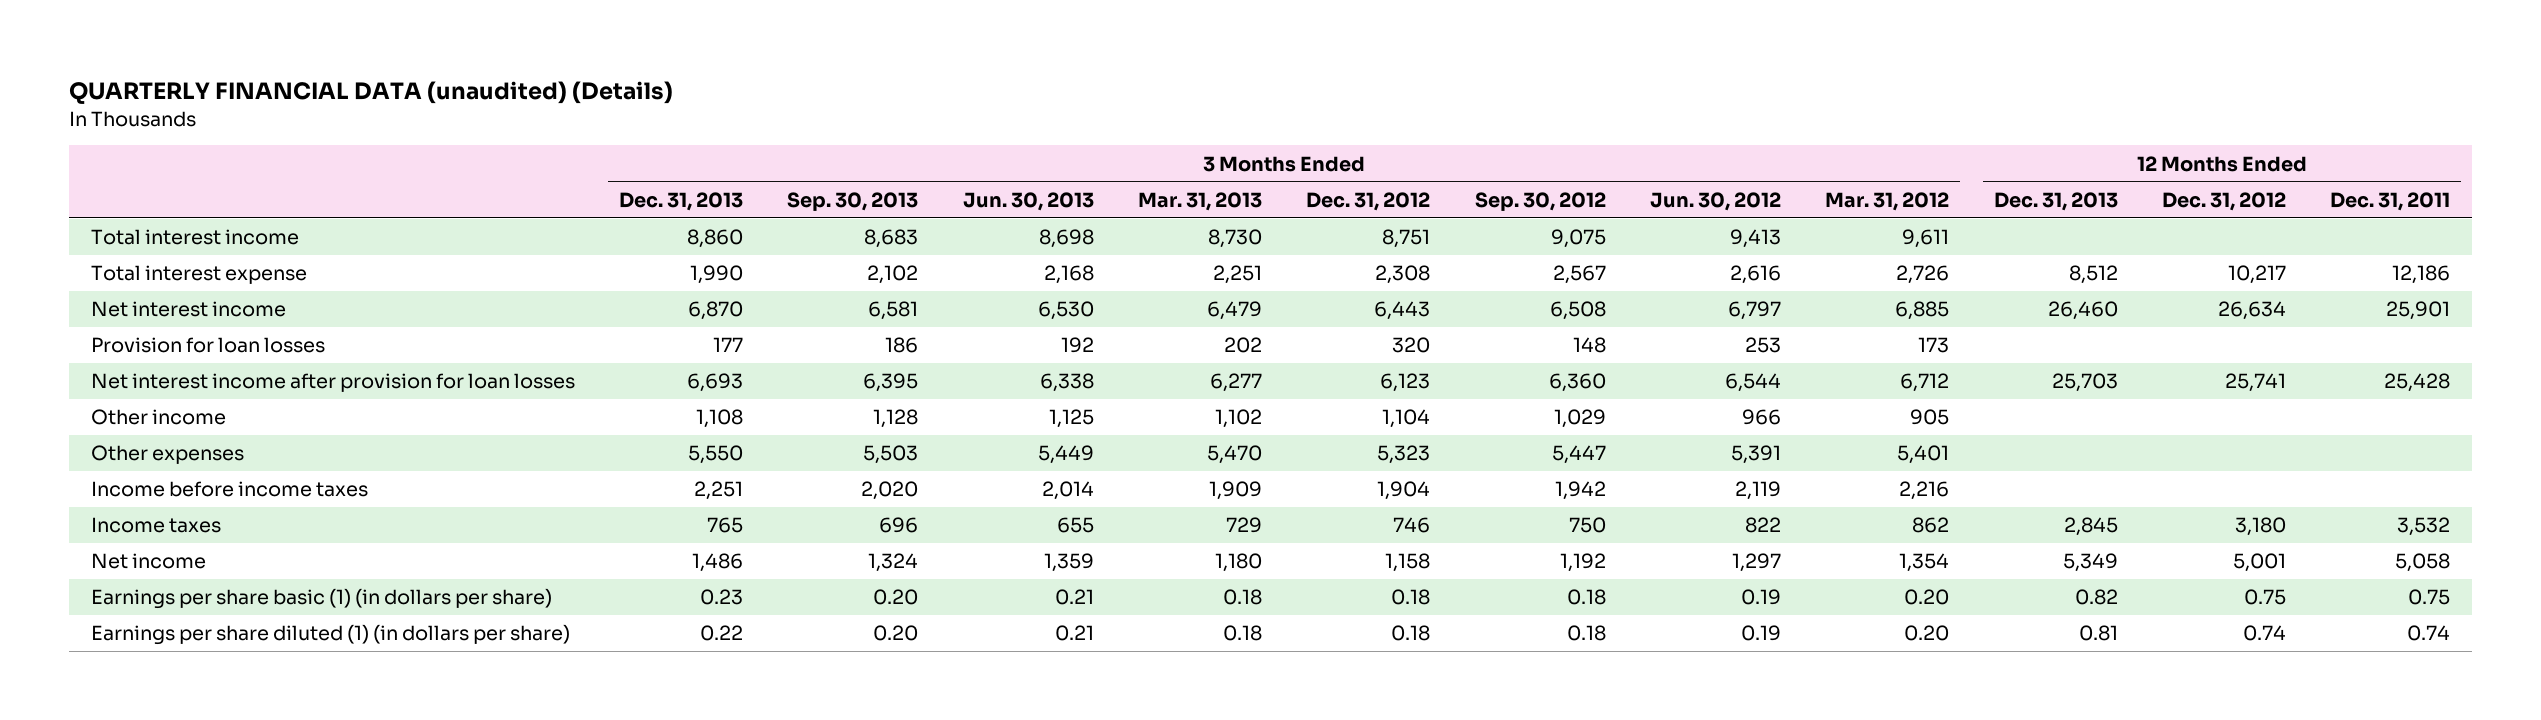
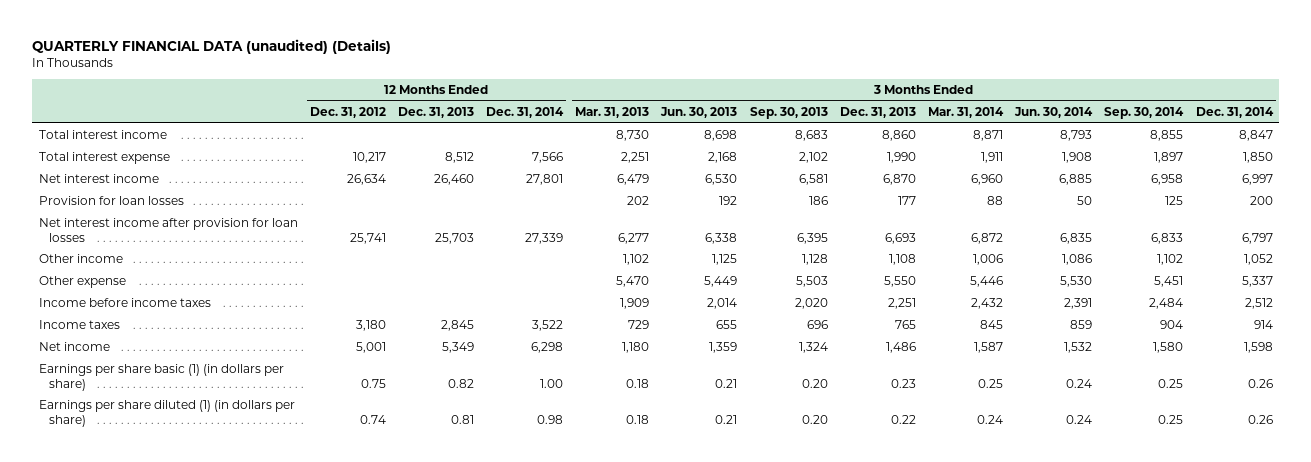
[1306,191,1431,211] Dec. 31, 2012 -> none
[1474,191,1606,211] Sep. 30, 2012 -> none
[1650,191,1782,211] Jun. 30, 2012 -> none
[1825,191,1950,211] Mar. 31, 2012 -> none
[2330,191,2451,211] Dec. 31, 2011 -> none
none -> [486,106,565,118] Dec. 31, 2014
none -> [927,106,1004,118] Mar. 31, 2014
none -> [1014,106,1094,118] Jun. 30, 2014
none -> [1104,106,1185,119] Sep. 30, 2014
none -> [1195,106,1274,118] Dec. 31, 2014
[90,445,244,465] Other expenses -> [38,276,126,289] Other expense

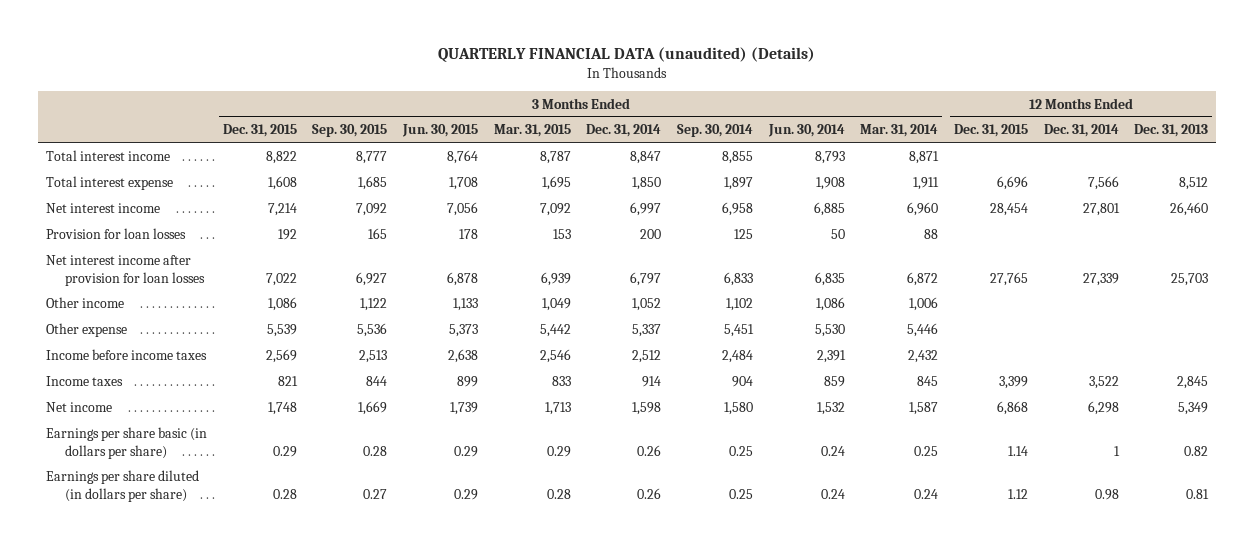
[309,106,386,118] Dec. 31, 2012 -> none
[575,106,650,118] Mar. 31, 2013 -> none
[660,106,738,118] Jun. 30, 2013 -> none
[749,106,828,119] Sep. 30, 2013 -> none
[839,106,916,118] Dec. 31, 2013 -> none
none -> [222,124,297,138] Dec. 31, 2015
none -> [312,124,388,138] Sep. 30, 2015
none -> [402,124,479,138] Jun. 30, 2015
none -> [493,124,571,138] Mar. 31, 2015
none -> [954,124,1029,138] Dec. 31, 2015
[38,364,284,391] Earnings per share basic (1) (in dollars per share) -> [46,427,208,459] Earnings per share basic (in dollars per share)
[540,378,564,388] 1.00 -> [1113,445,1120,456] 1
[38,400,295,427] Earnings per share diluted (1) (in dollars per share) -> [46,470,200,502] Earnings per share diluted (in dollars per share)

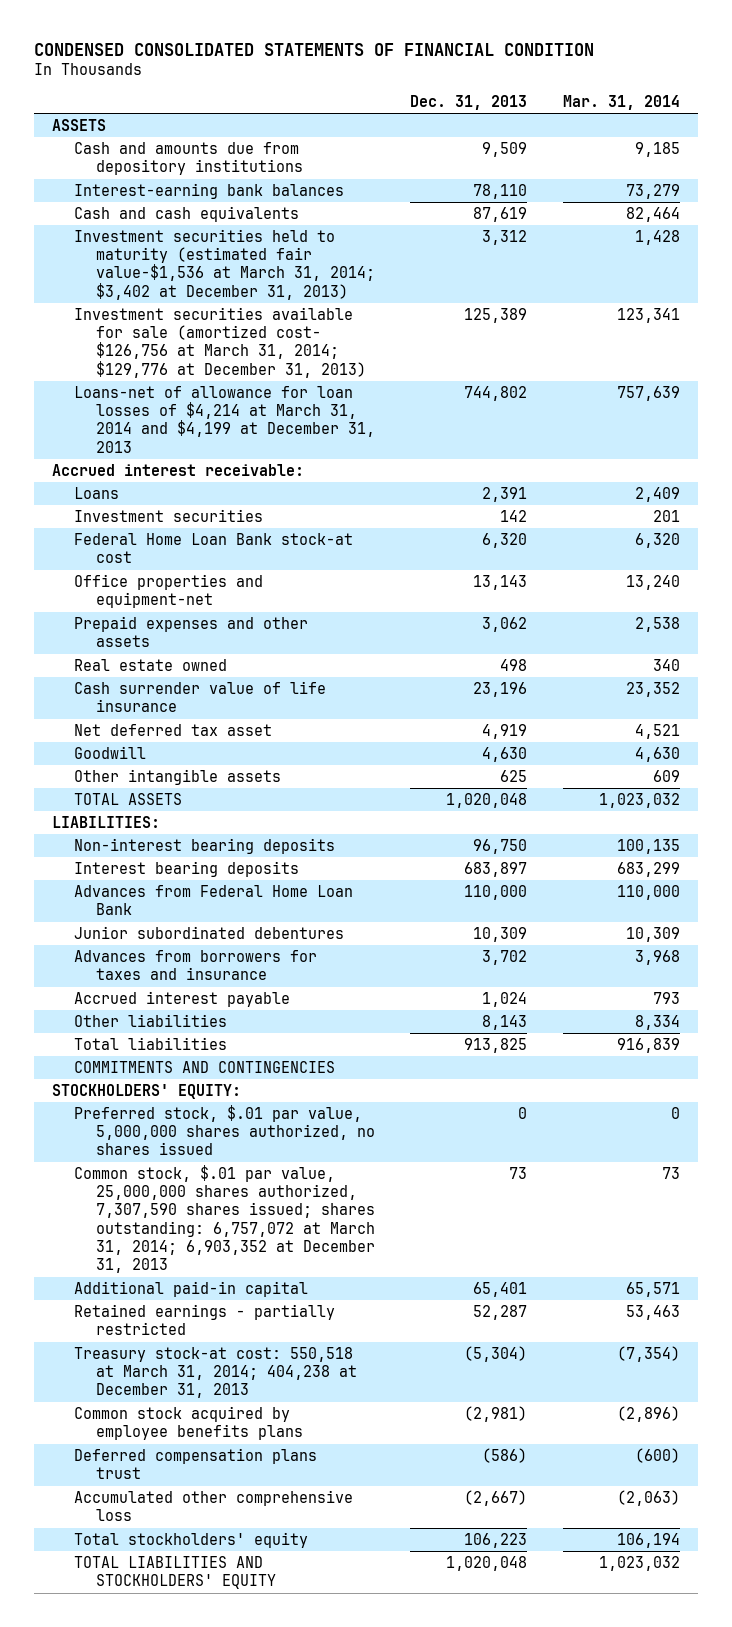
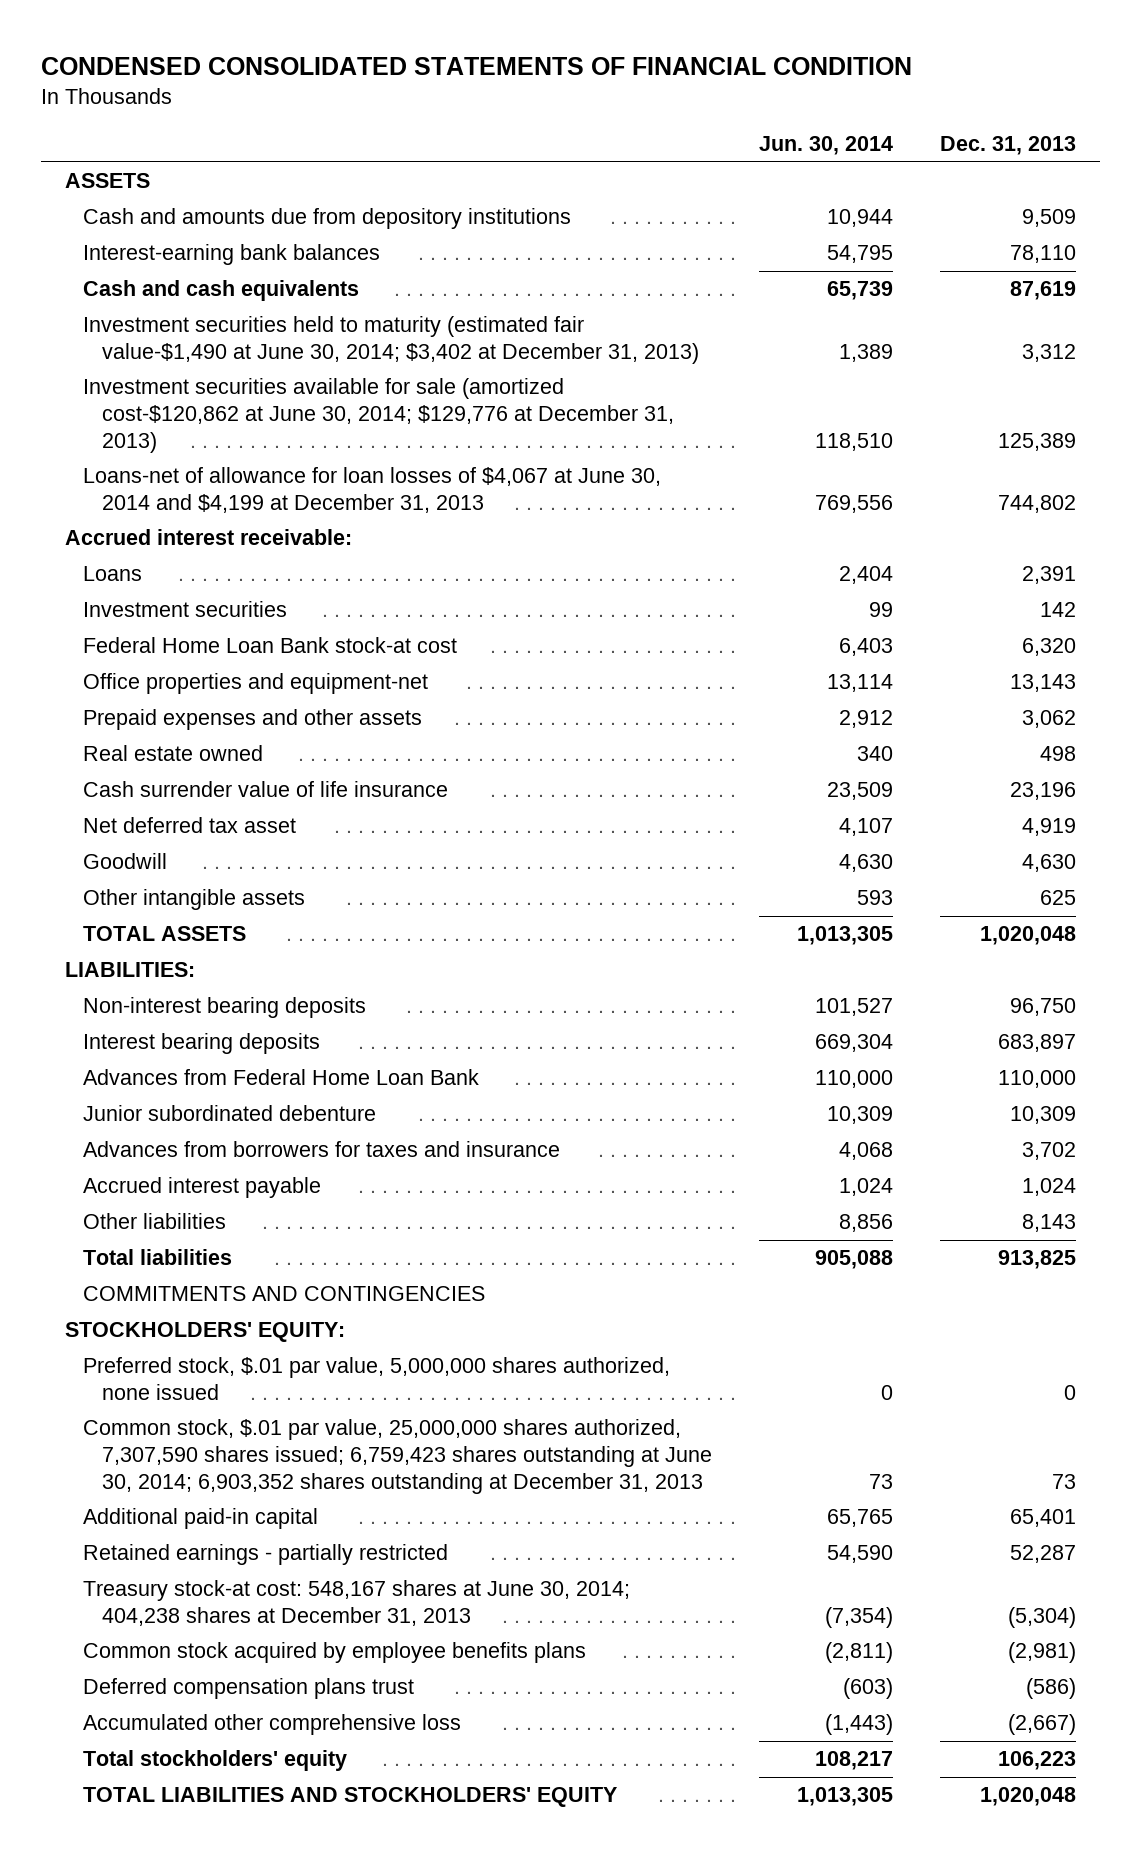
[562,94,680,110] Mar. 31, 2014 -> none
none -> [759,136,894,156] Jun. 30, 2014
[73,228,375,300] Investment securities held to maturity (estimated fair value-$1,536 at March 31, 2014; $3,402 at December 31, 2013) -> [83,316,700,365] Investment securities held to maturity (estimated fair value-$1,490 at June 30, 2014; $3,402 at December 31, 2013)
[73,306,366,378] Investment securities available for sale (amortized cost- $126,756 at March 31, 2014; $129,776 at December 31, 2013) -> [83,378,675,453] Investment securities available for sale (amortized cost-$120,862 at June 30, 2014; $129,776 at December 31, 2013)
[73,385,375,453] Loans-net of allowance for loan losses of $4,214 at March 31, 2014 and $4,199 at December 31, 2013 -> [83,467,662,514] Loans-net of allowance for loan losses of $4,067 at June 30, 2014 and $4,199 at December 31, 2013
[73,925,344,939] Junior subordinated debentures -> [83,1105,377,1122] Junior subordinated debenture
[73,1104,375,1156] Preferred stock, $.01 par value, 5,000,000 shares authorized, no shares issued -> [83,1357,671,1401] Preferred stock, $.01 par value, 5,000,000 shares authorized, none issued
[73,1164,375,1274] Common stock, $.01 par value, 25,000,000 shares authorized, 7,307,590 shares issued; shares outstanding: 6,757,072 at March 31, 2014; 6,903,352 at December 31, 2013 -> [83,1419,713,1494] Common stock, $.01 par value, 25,000,000 shares authorized, 7,307,590 shares issued; 6,759,423 shares outstanding at June 30, 2014; 6,903,352 shares outstanding at December 31, 2013
[73,1346,357,1399] Treasury stock-at cost: 550,518 at March 31, 2014; 404,238 at December 31, 2013 -> [83,1580,631,1627] Treasury stock-at cost: 548,167 shares at June 30, 2014; 404,238 shares at December 31, 2013

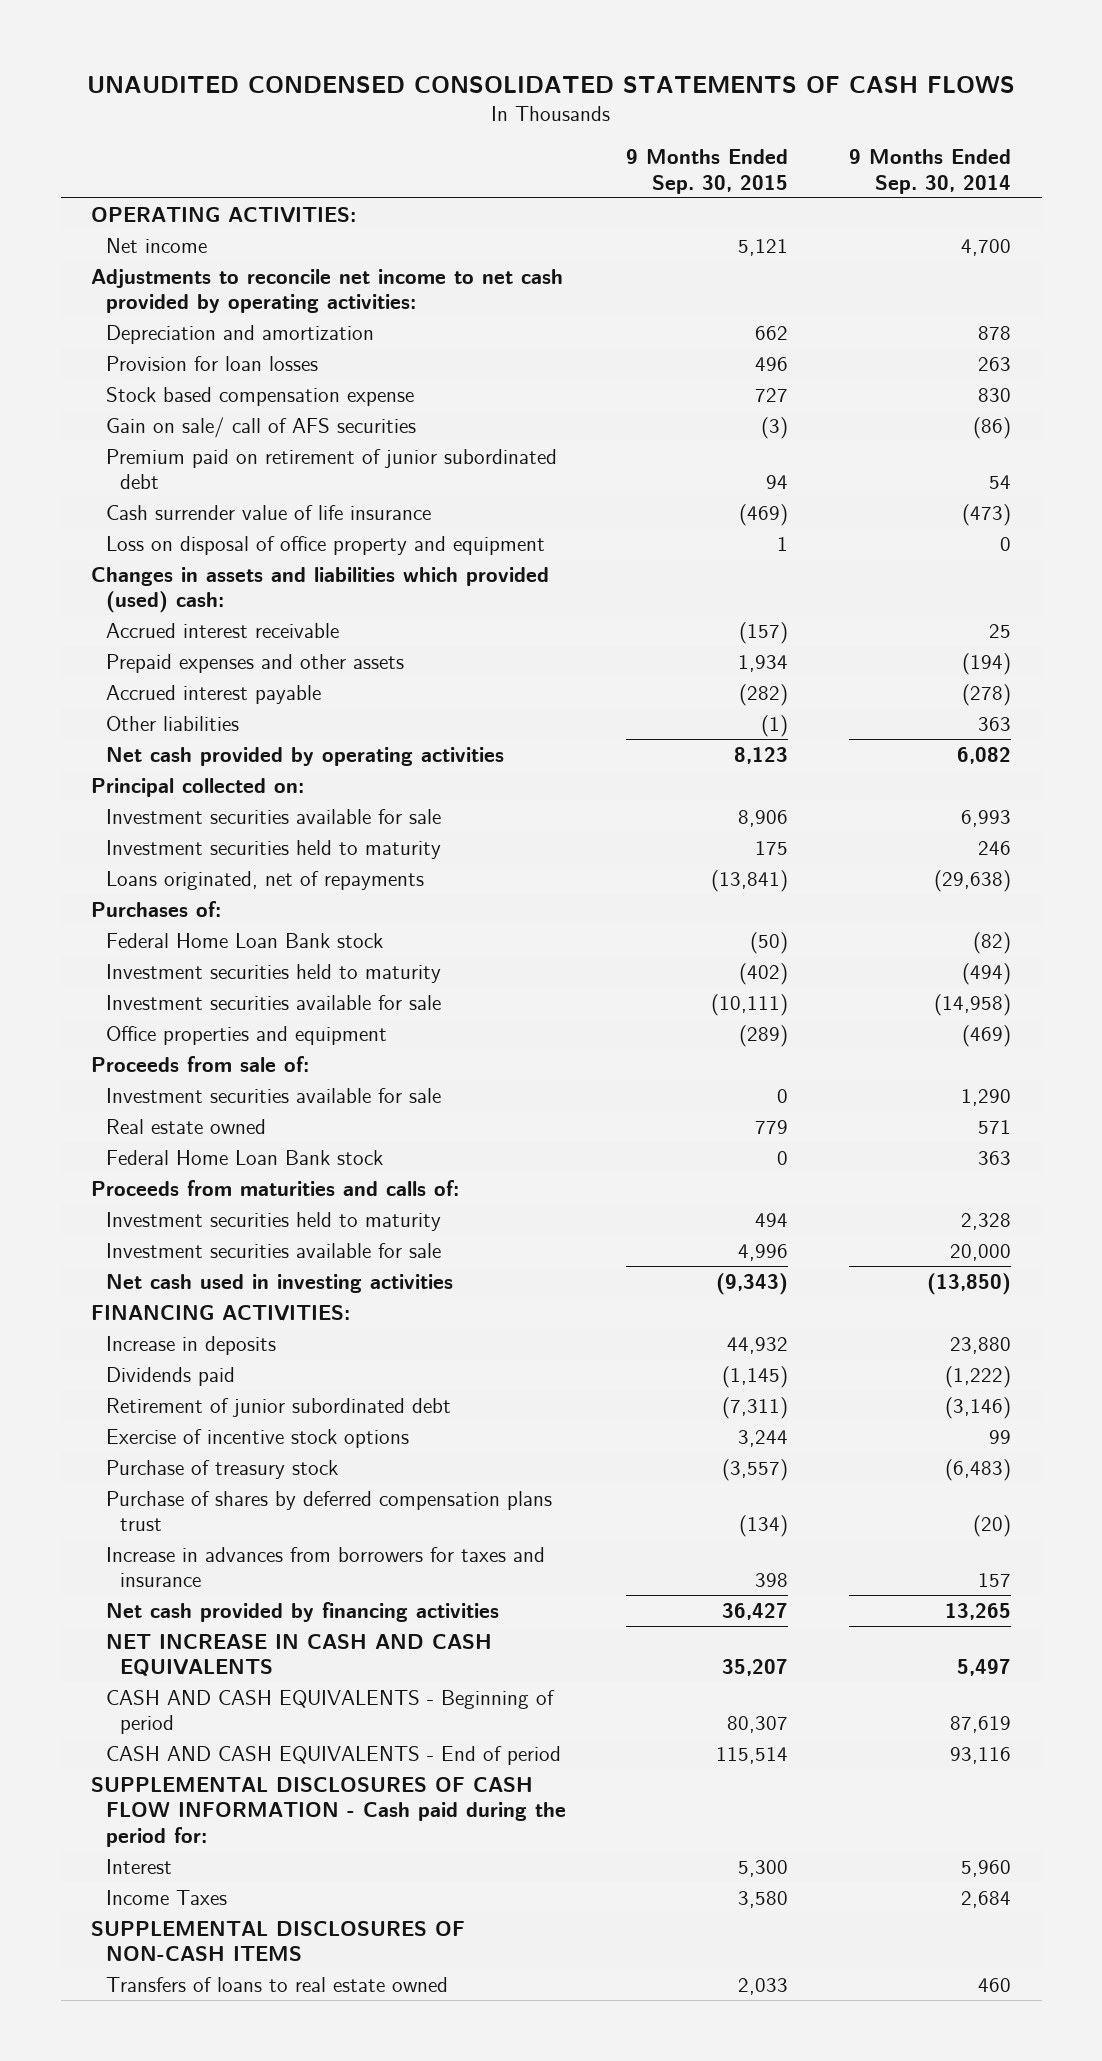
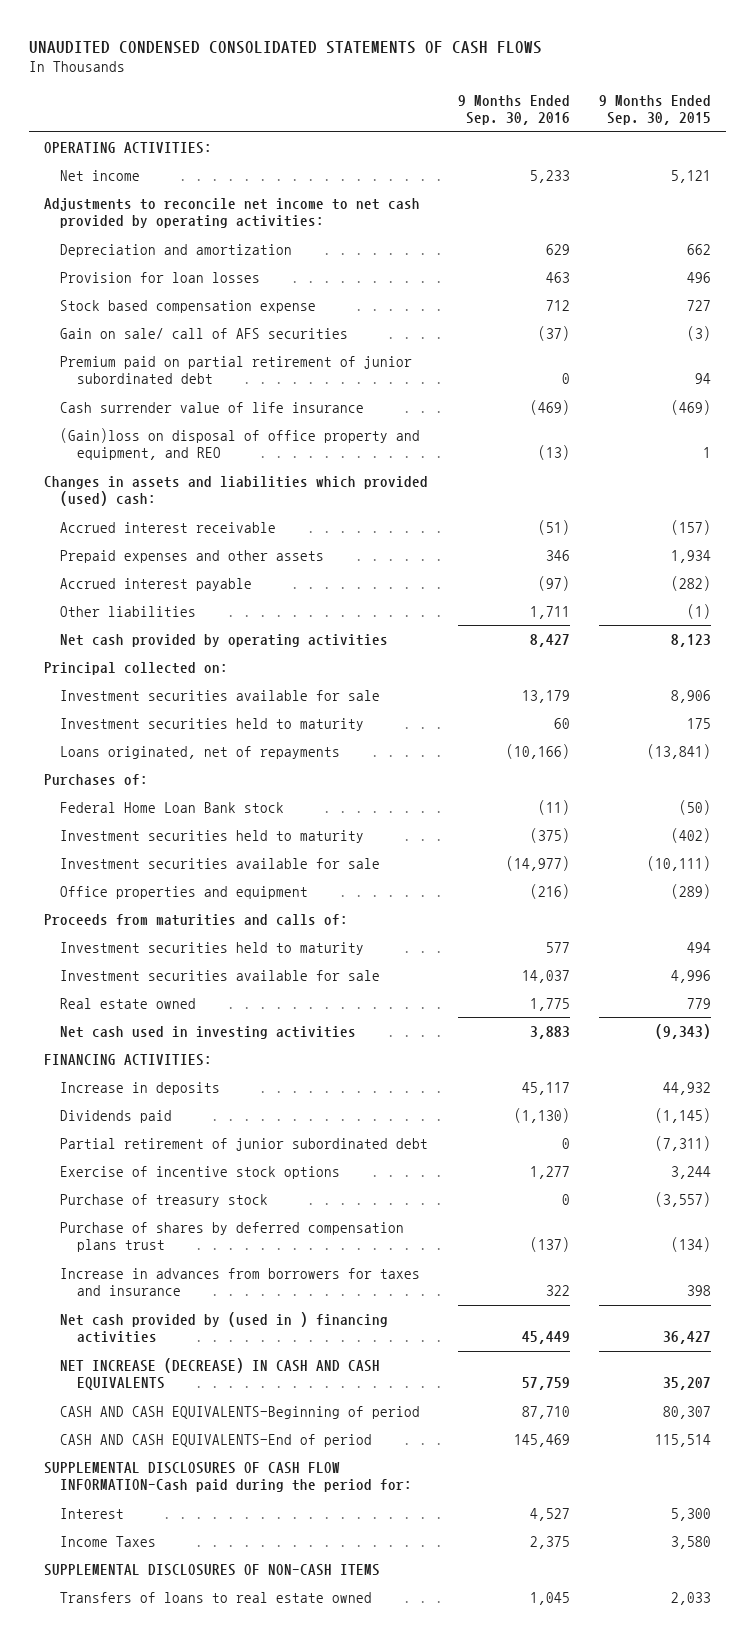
[849,149,1012,194] 9 Months Ended Sep. 30, 2014 -> none
none -> [457,94,570,126] 9 Months Ended Sep. 30, 2016
[105,448,557,490] Premium paid on retirement of junior subordinated debt -> [60,355,413,385] Premium paid on partial retirement of junior subordinated debt
[105,535,545,555] Loss on disposal of office property and equipment -> [60,427,421,461] (Gain)loss on disposal of office property and equipment, and REO
[90,1055,309,1072] Proceeds from sale of: -> none
[105,1087,441,1103] Investment securities available for sale -> none
[105,1149,383,1165] Federal Home Loan Bank stock -> none
[105,1118,266,1134] Real estate owned -> [60,997,197,1009] Real estate owned
[105,1397,451,1417] Retirement of junior subordinated debt -> [60,1137,429,1151] Partial retirement of junior subordinated debt
[105,1601,499,1622] Net cash provided by financing activities -> [60,1311,389,1344] Net cash provided by (used in ) financing activities
[105,1633,492,1677] NET INCREASE IN CASH AND CASH EQUIVALENTS -> [60,1357,381,1391] NET INCREASE (DECREASE) IN CASH AND CASH EQUIVALENTS
[105,1689,555,1735] CASH AND CASH EQUIVALENTS - Beginning of period -> [60,1405,421,1419] CASH AND CASH EQUIVALENTS-Beginning of period
[105,1745,561,1765] CASH AND CASH EQUIVALENTS - End of period -> [60,1433,373,1447] CASH AND CASH EQUIVALENTS-End of period
[90,1776,566,1847] SUPPLEMENTAL DISCLOSURES OF CASH FLOW INFORMATION - Cash paid during the period for: -> [43,1461,413,1493] SUPPLEMENTAL DISCLOSURES OF CASH FLOW INFORMATION-Cash paid during the period for:

